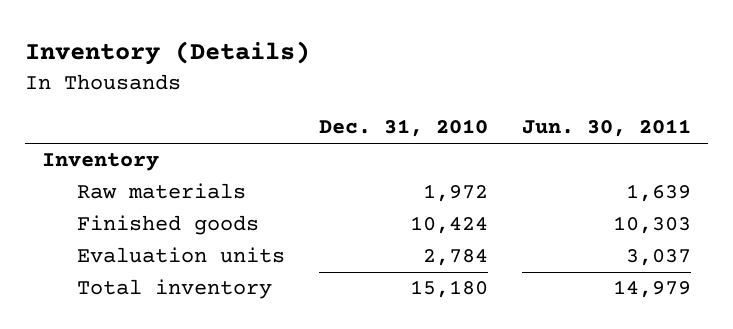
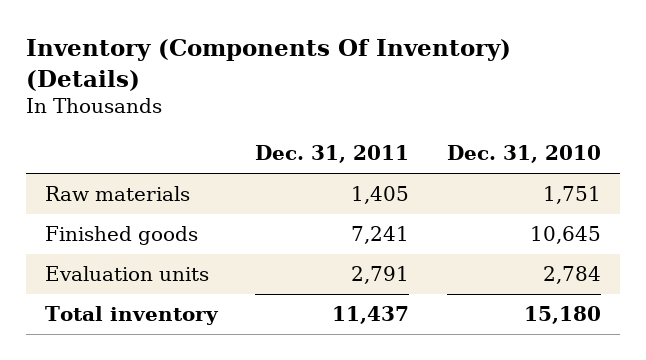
[24,40,310,65] Inventory (Details) -> [26,39,512,91] Inventory (Components Of Inventory) (Details)
[522,119,692,138] Jun. 30, 2011 -> none
none -> [255,145,410,164] Dec. 31, 2011
[41,153,159,172] Inventory -> none
[422,184,488,203] 1,972 -> [543,186,602,205] 1,751
[409,216,488,235] 10,424 -> [530,226,602,245] 10,645

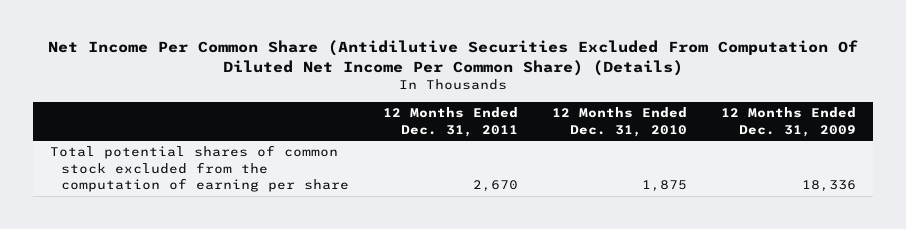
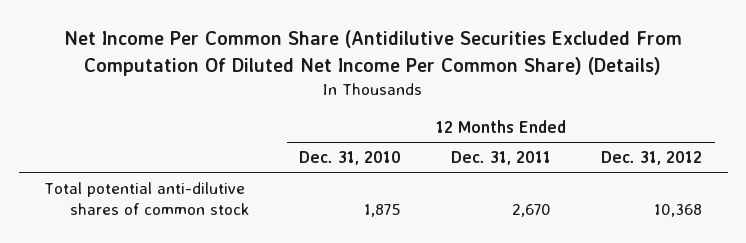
[721,107,857,137] 12 Months Ended Dec. 31, 2009 -> none
none -> [601,151,703,166] Dec. 31, 2012
[49,145,349,193] Total potential shares of common stock excluded from the computation of earning per share -> [43,181,250,216] Total potential anti-dilutive shares of common stock

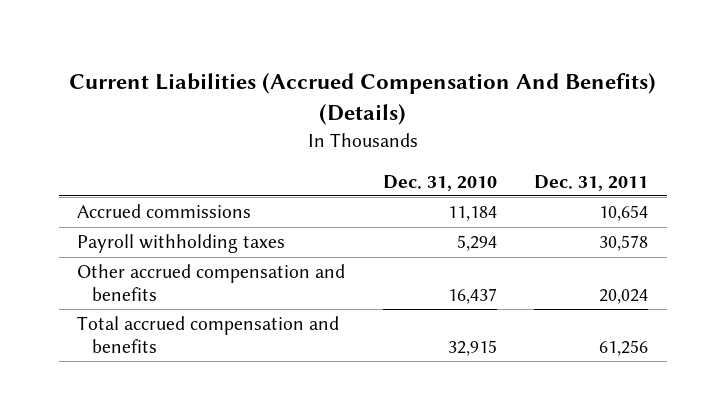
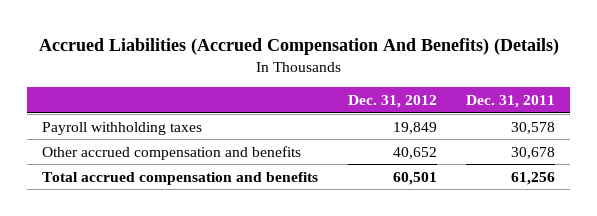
[68,73,656,126] Current Liabilities (Accrued Compensation And Benefits) (Details) -> [38,38,559,56] Accrued Liabilities (Accrued Compensation And Benefits) (Details)
[382,174,497,191] Dec. 31, 2010 -> none
none -> [347,95,437,109] Dec. 31, 2012
[77,204,252,219] Accrued commissions -> none
[598,288,648,304] 20,024 -> [511,146,556,159] 30,678

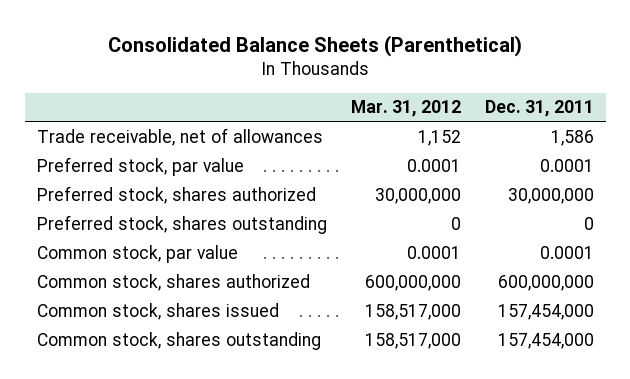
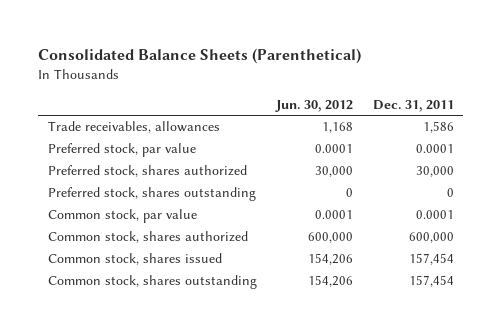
[350,100,461,118] Mar. 31, 2012 -> none
none -> [275,99,354,112] Jun. 30, 2012
[36,127,323,146] Trade receivable, net of allowances -> [48,121,221,134] Trade receivables, allowances
[507,187,594,204] 30,000,000 -> [415,166,454,178] 30,000
[497,274,594,291] 600,000,000 -> [408,232,454,244] 600,000
[497,303,594,320] 157,454,000 -> [408,253,454,266] 157,454
[497,332,594,349] 157,454,000 -> [408,275,454,288] 157,454

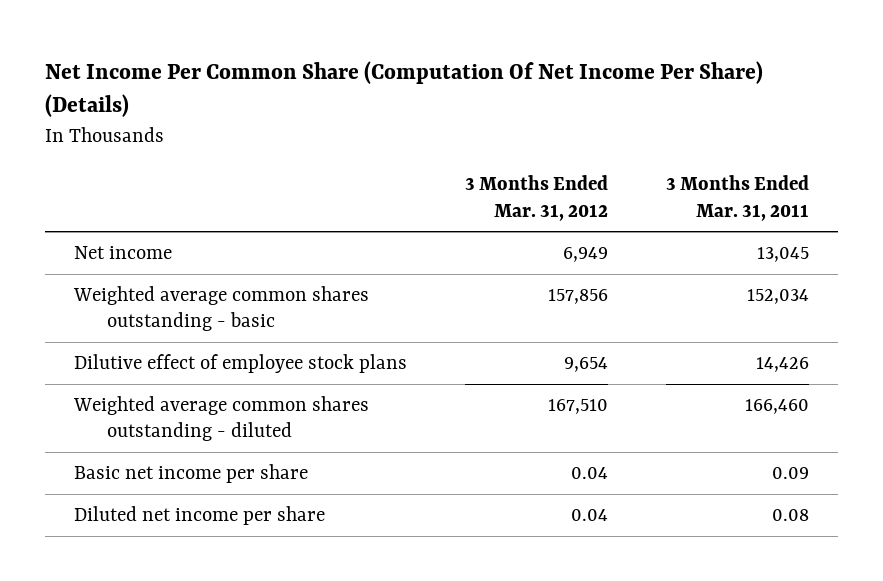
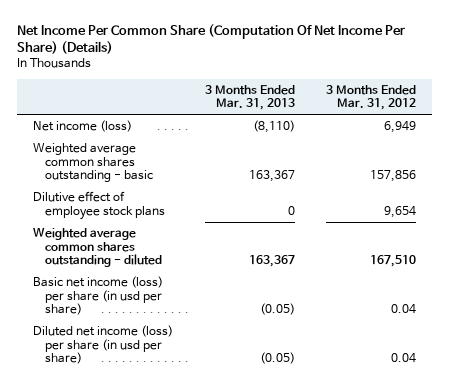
[666,175,810,221] 3 Months Ended Mar. 31, 2011 -> none
none -> [204,84,295,111] 3 Months Ended Mar. 31, 2013
[74,245,173,259] Net income -> [32,120,132,133] Net income (loss)
[74,463,309,483] Basic net income per share -> [32,276,163,316] Basic net income (loss) per share (in usd per share)
[74,505,326,525] Diluted net income per share -> [32,325,173,365] Diluted net income (loss) per share (in usd per share)

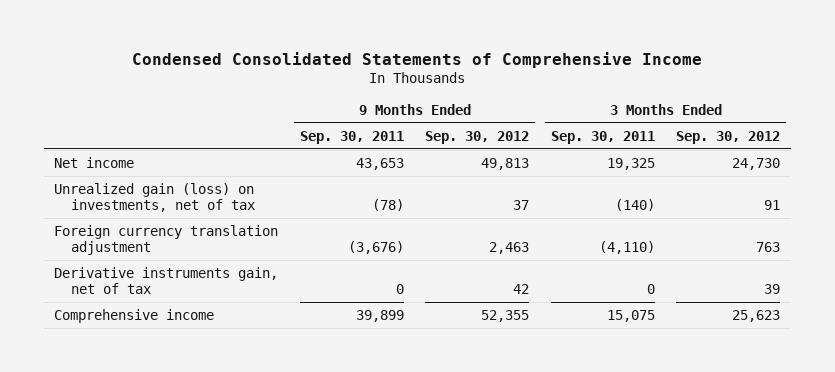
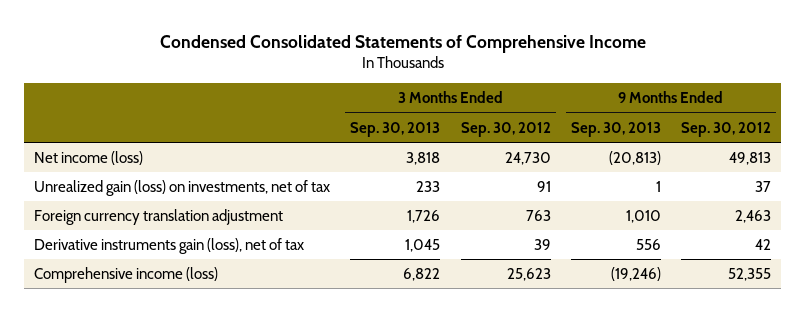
[299,130,404,144] Sep. 30, 2011 -> none
[550,130,655,144] Sep. 30, 2011 -> none
none -> [350,121,441,137] Sep. 30, 2013
none -> [570,121,661,137] Sep. 30, 2013
[54,157,135,169] Net income -> [34,150,144,165] Net income (loss)
[54,267,279,295] Derivative instruments gain, net of tax -> [34,237,305,254] Derivative instruments gain (loss), net of tax
[54,309,215,324] Comprehensive income -> [34,266,219,283] Comprehensive income (loss)

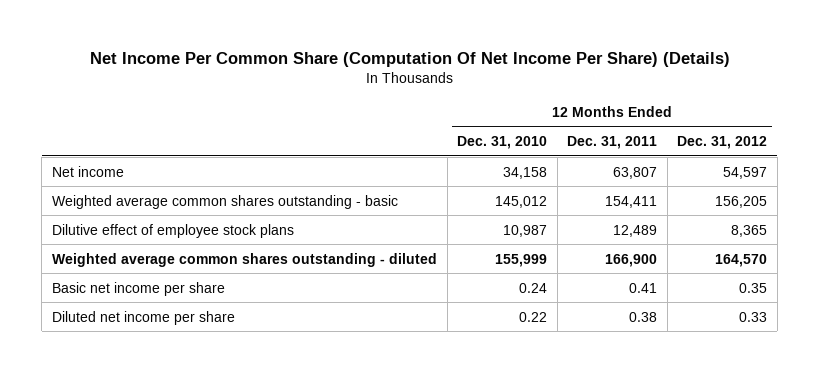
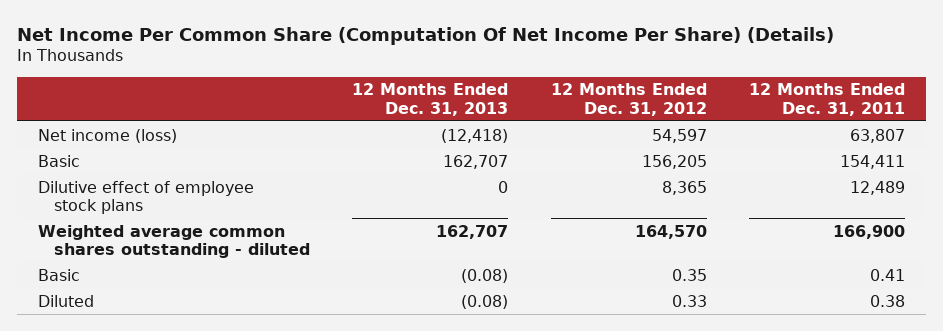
[457,136,548,150] Dec. 31, 2010 -> none
none -> [352,83,509,116] 12 Months Ended Dec. 31, 2013
[51,165,124,177] Net income -> [38,128,178,143] Net income (loss)
[51,194,398,209] Weighted average common shares outstanding - basic -> [38,154,81,167] Basic
[51,281,225,296] Basic net income per share -> [38,268,81,281] Basic
[51,310,235,325] Diluted net income per share -> [38,294,95,307] Diluted

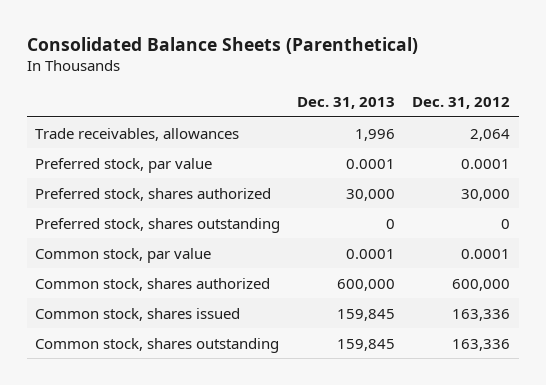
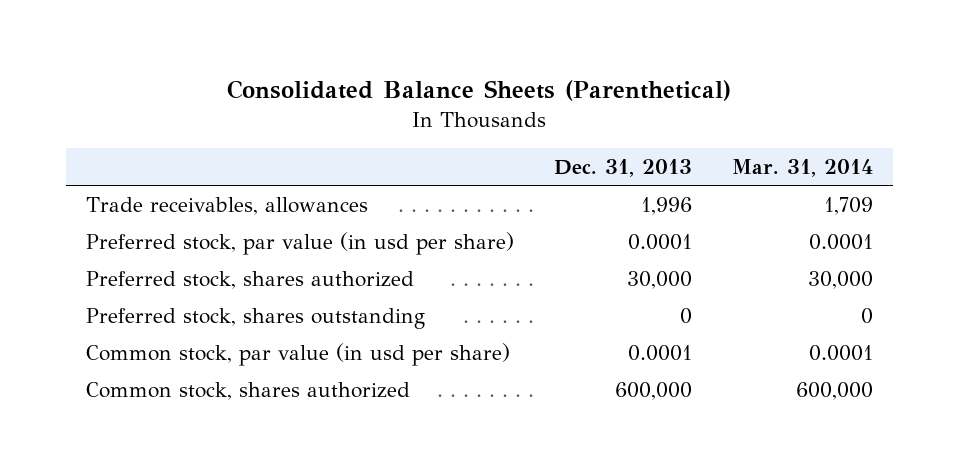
[412,96,511,109] Dec. 31, 2012 -> none
none -> [732,158,874,177] Mar. 31, 2014
[35,157,213,173] Preferred stock, par value -> [85,231,514,255] Preferred stock, par value (in usd per share)
[35,247,212,263] Common stock, par value -> [85,342,510,366] Common stock, par value (in usd per share)
[35,307,241,321] Common stock, shares issued -> none
[35,337,280,353] Common stock, shares outstanding -> none

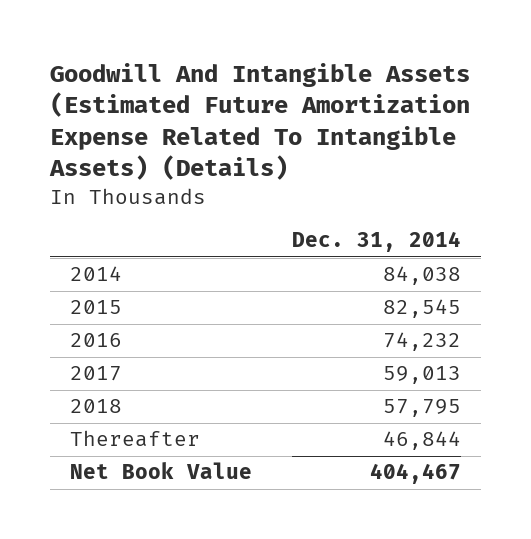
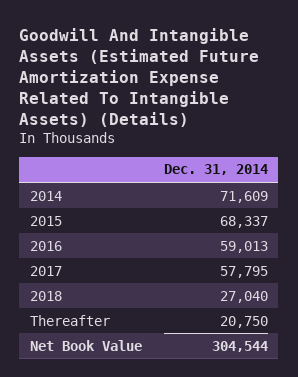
[383,266,462,286] 84,038 -> [219,190,268,203] 71,609
[383,299,462,319] 82,545 -> [219,215,268,228] 68,337
[383,332,462,352] 74,232 -> [219,240,268,253] 59,013
[383,366,462,385] 59,013 -> [219,265,268,278] 57,795
[383,399,462,418] 57,795 -> [219,290,268,303] 27,040
[383,431,462,451] 46,844 -> [219,315,268,328] 20,750
[370,463,462,485] 404,467 -> [211,340,268,352] 304,544

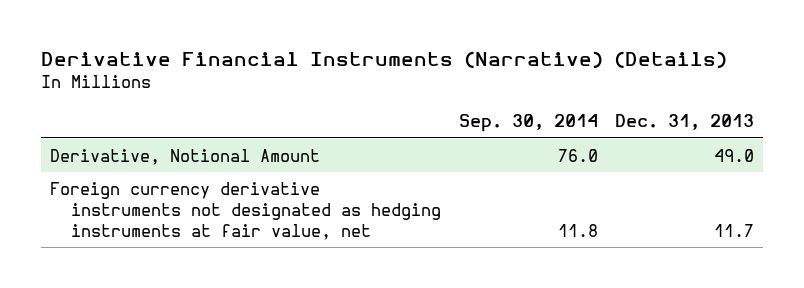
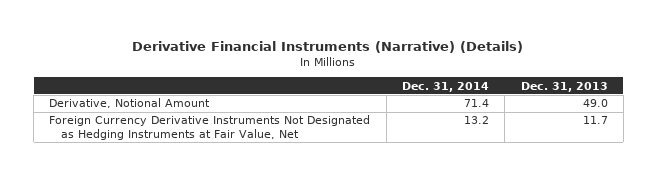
[458,114,598,133] Sep. 30, 2014 -> none
none -> [401,81,489,92] Dec. 31, 2014
[49,181,442,240] Foreign currency derivative instruments not designated as hedging instruments at fair value, net -> [49,115,371,140] Foreign Currency Derivative Instruments Not Designated as Hedging Instruments at Fair Value, Net

